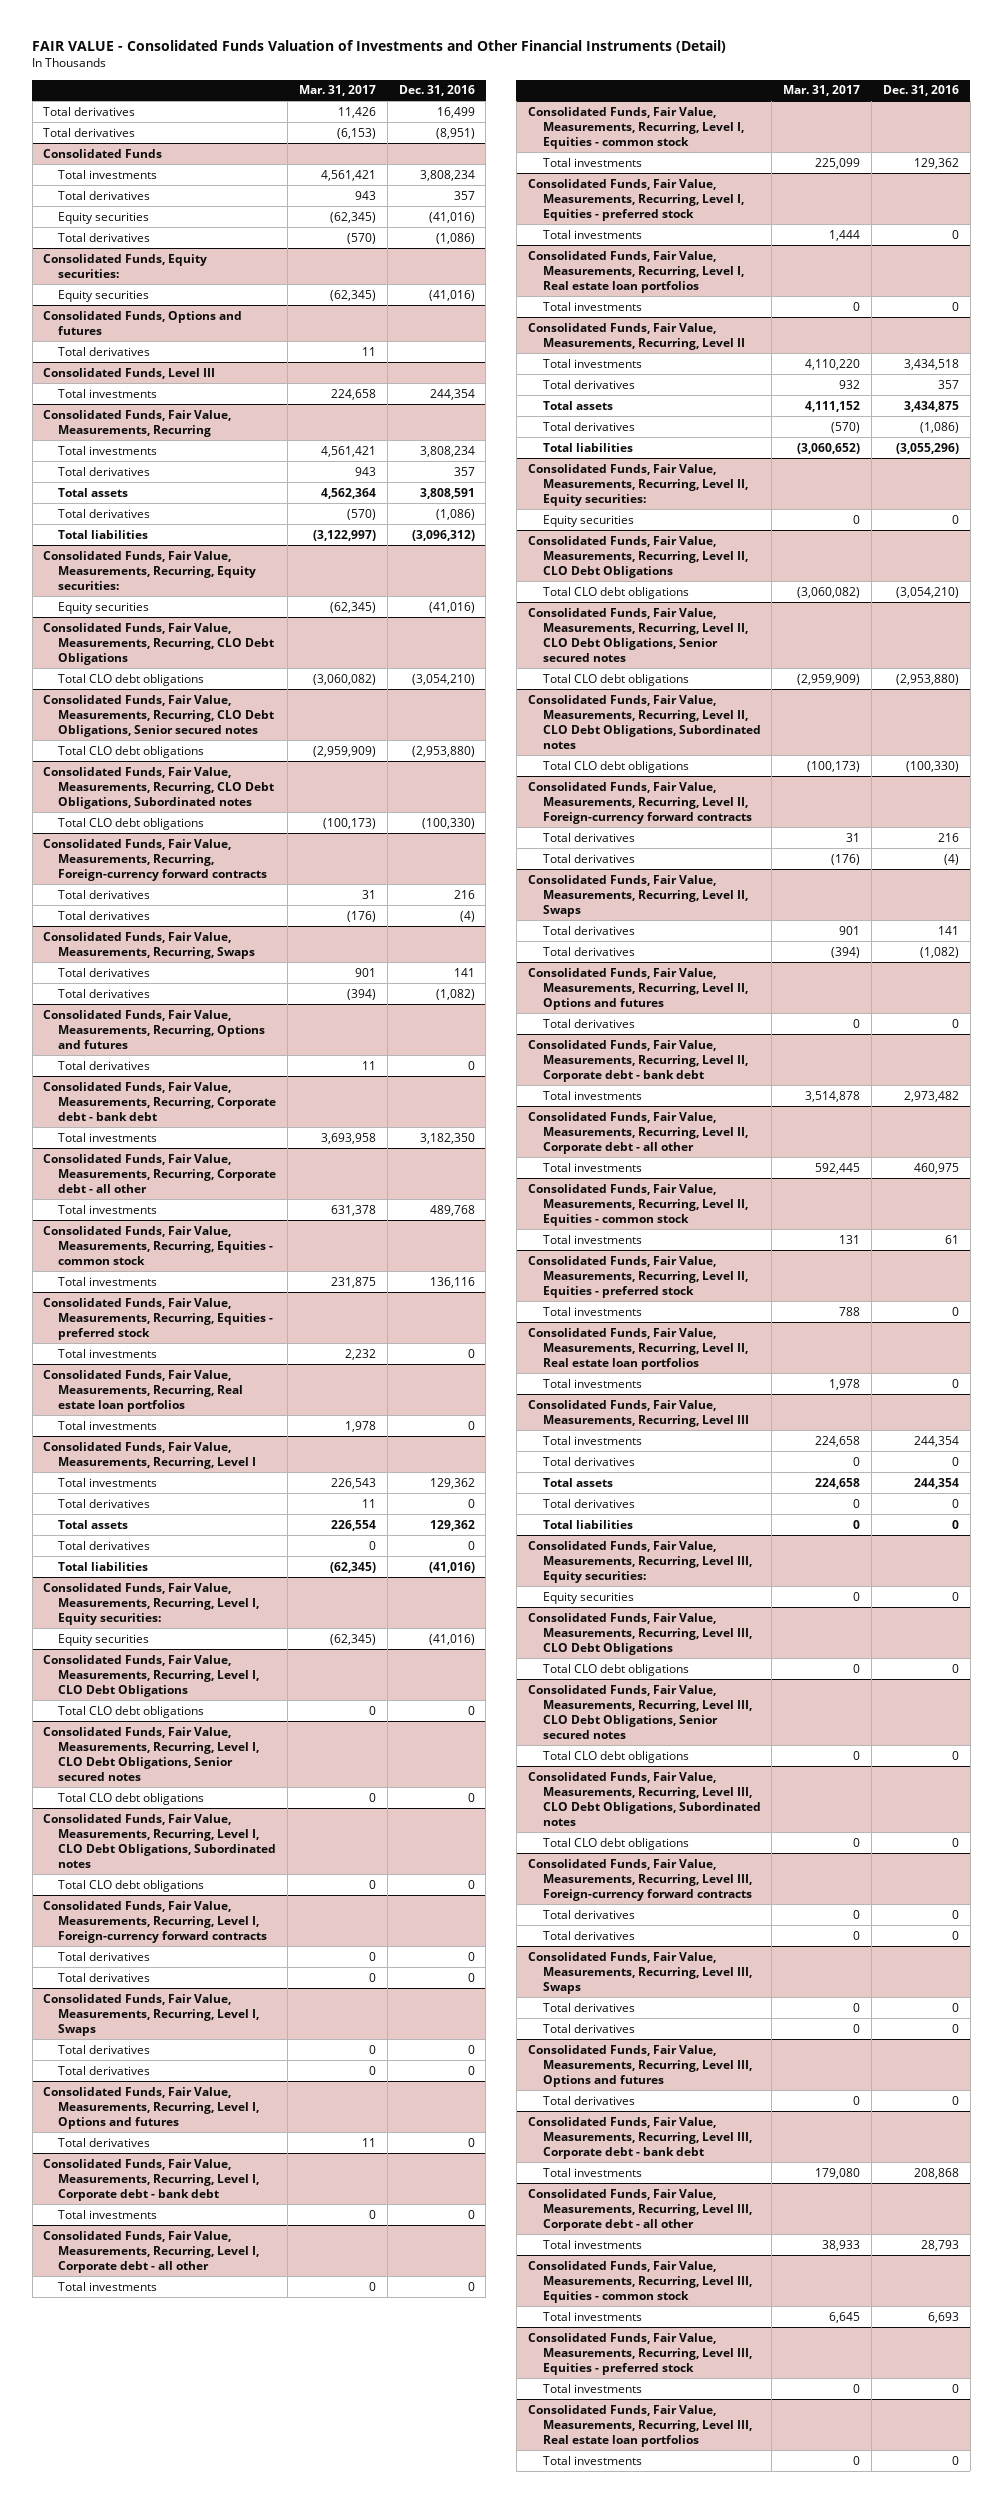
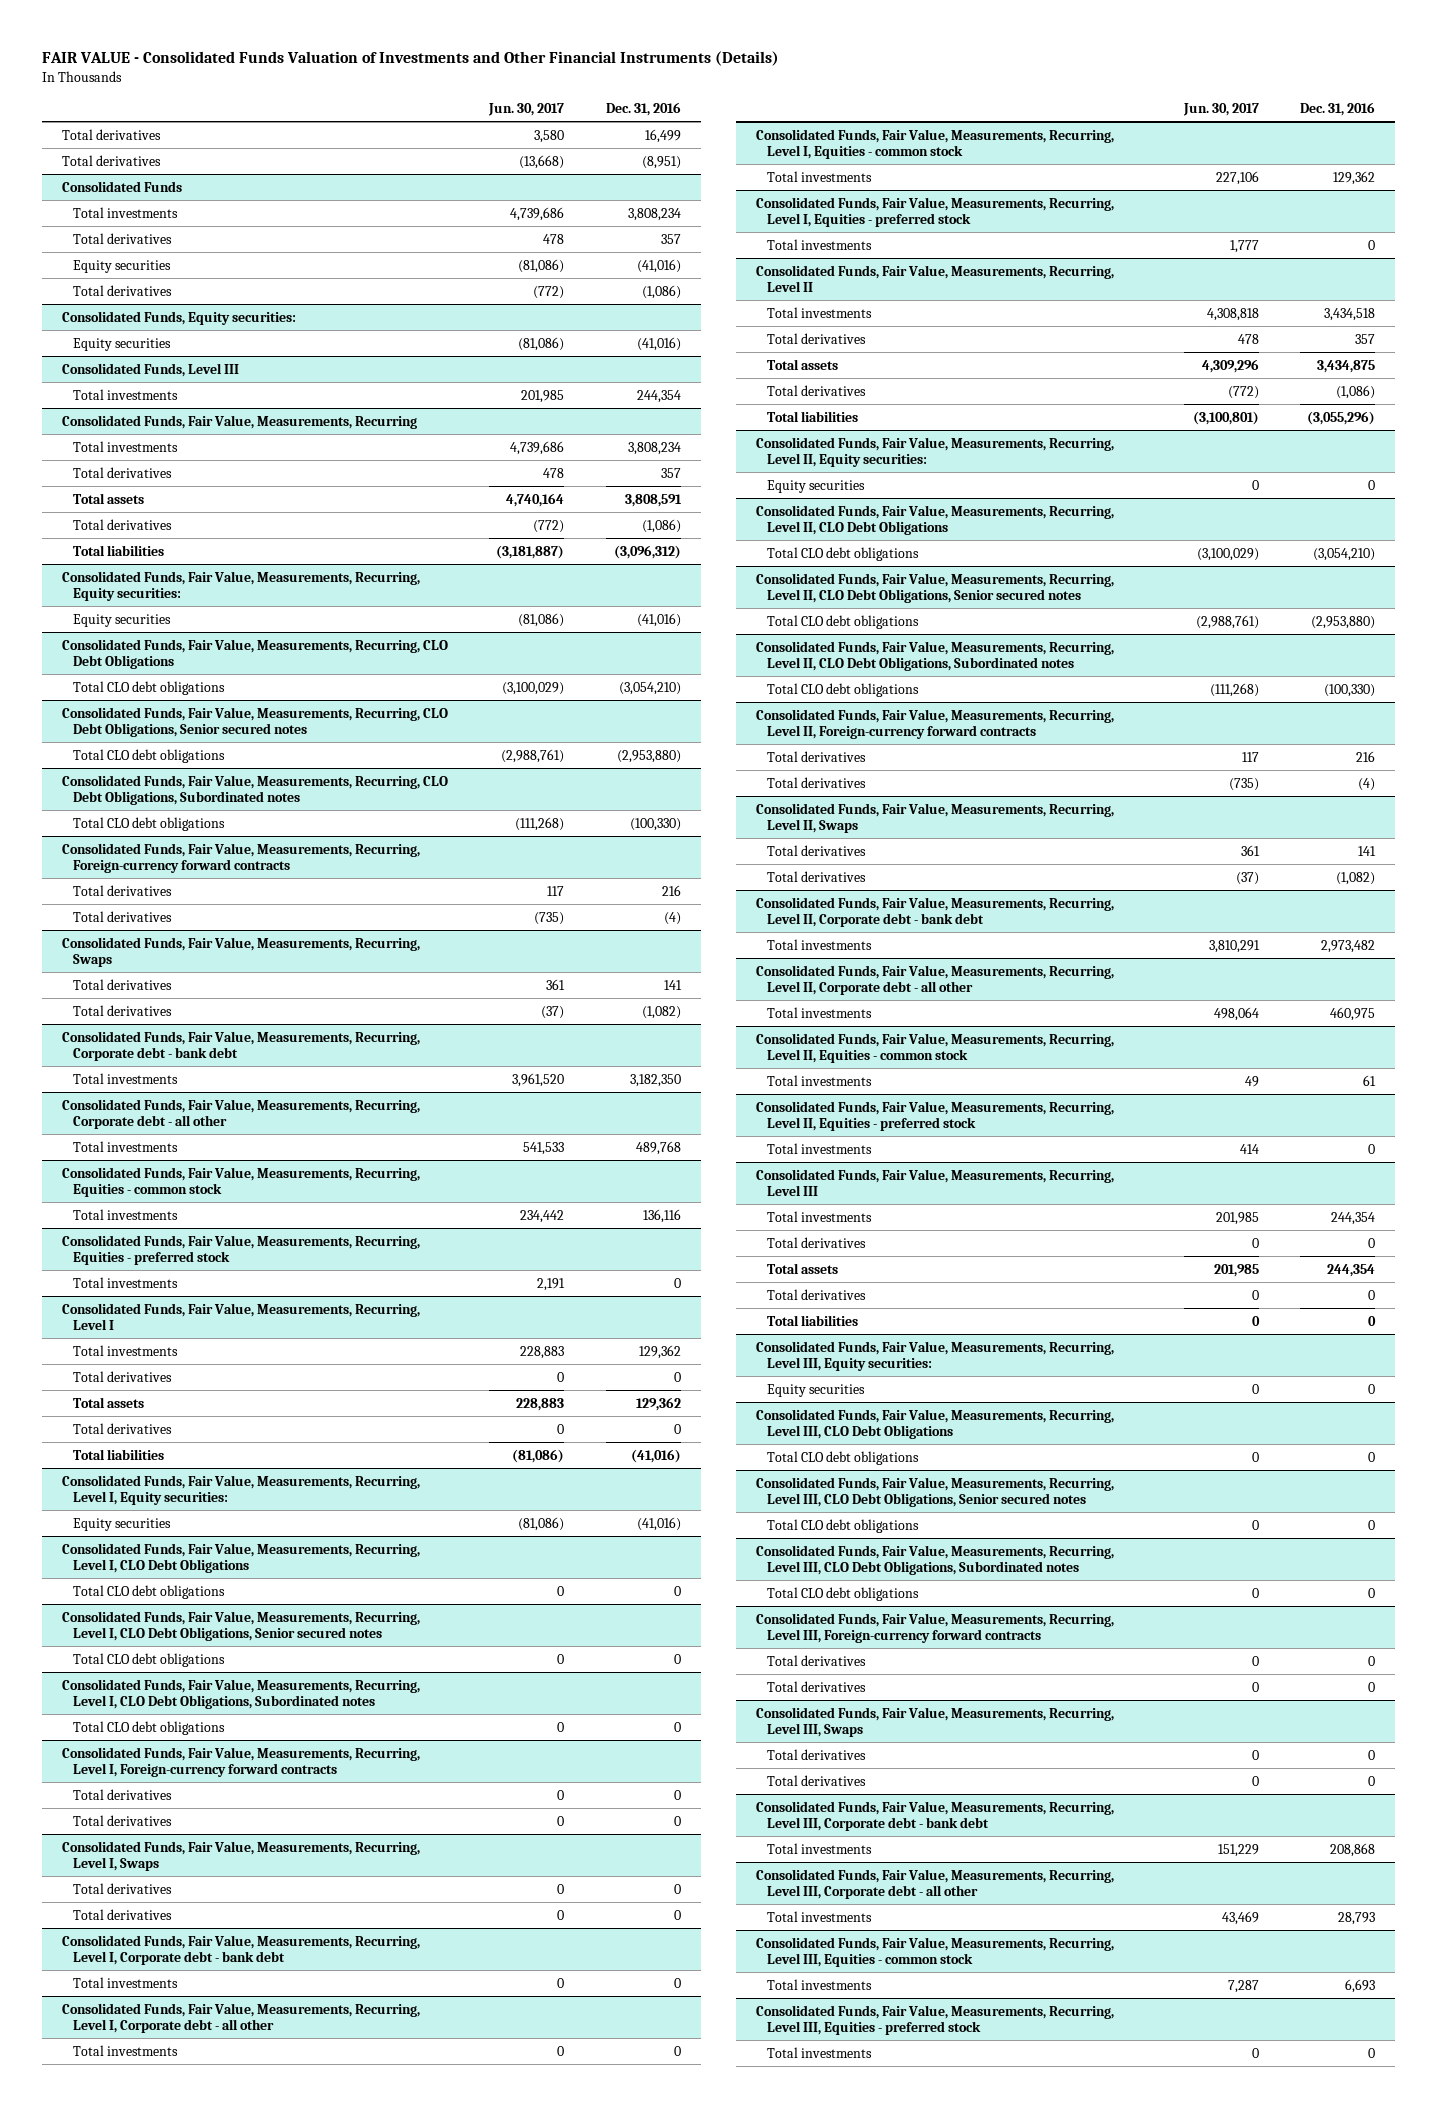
[32,40,727,54] FAIR VALUE - Consolidated Funds Valuation of Investments and Other Financial Instruments (Detail) -> [41,51,779,67] FAIR VALUE - Consolidated Funds Valuation of Investments and Other Financial Instruments (Details)
[299,85,377,97] Mar. 31, 2017 -> none
none -> [488,103,565,117] Jun. 30, 2017
[43,310,243,335] Consolidated Funds, Options and futures -> none
[58,346,151,356] Total derivatives -> none
[43,1009,266,1049] Consolidated Funds, Fair Value, Measurements, Recurring, Options and futures -> none
[58,1060,151,1070] Total derivatives -> none
[43,1369,244,1412] Consolidated Funds, Fair Value, Measurements, Recurring, Real estate loan portfolios -> none
[58,1420,158,1430] Total investments -> none
[43,2086,260,2129] Consolidated Funds, Fair Value, Measurements, Recurring, Level I, Options and futures -> none
[58,2137,151,2147] Total derivatives -> none
[527,250,744,293] Consolidated Funds, Fair Value, Measurements, Recurring, Level I, Real estate loan portfolios -> none
[542,301,642,311] Total investments -> none
[527,967,748,1010] Consolidated Funds, Fair Value, Measurements, Recurring, Level II, Options and futures -> none
[542,1018,635,1028] Total derivatives -> none
[527,1327,748,1370] Consolidated Funds, Fair Value, Measurements, Recurring, Level II, Real estate loan portfolios -> none
[542,1378,642,1388] Total investments -> none
[527,2044,752,2087] Consolidated Funds, Fair Value, Measurements, Recurring, Level III, Options and futures -> none
[542,2095,635,2105] Total derivatives -> none
[527,2404,752,2447] Consolidated Funds, Fair Value, Measurements, Recurring, Level III, Real estate loan portfolios -> none
[542,2455,642,2465] Total investments -> none

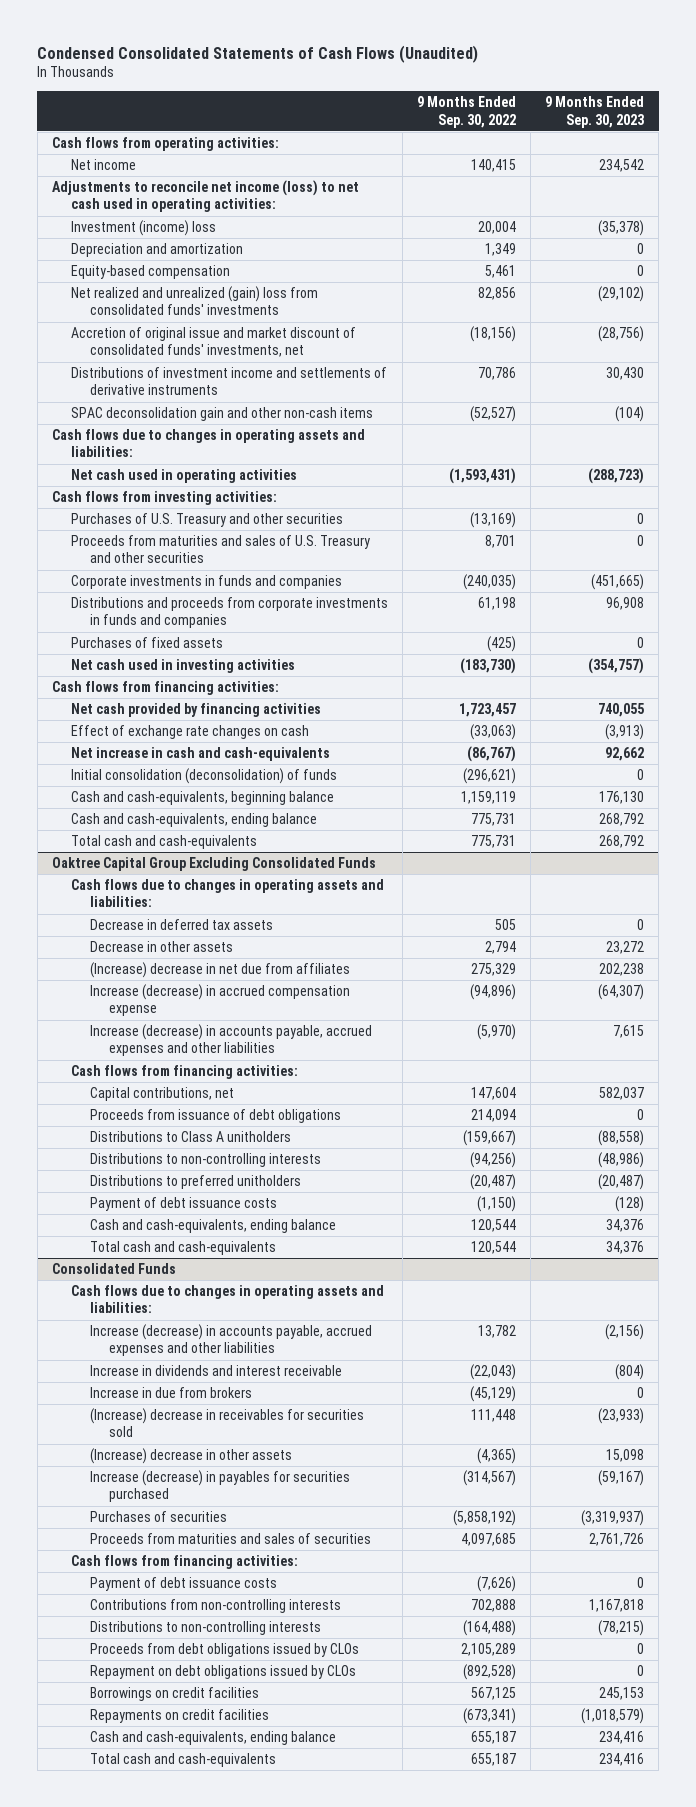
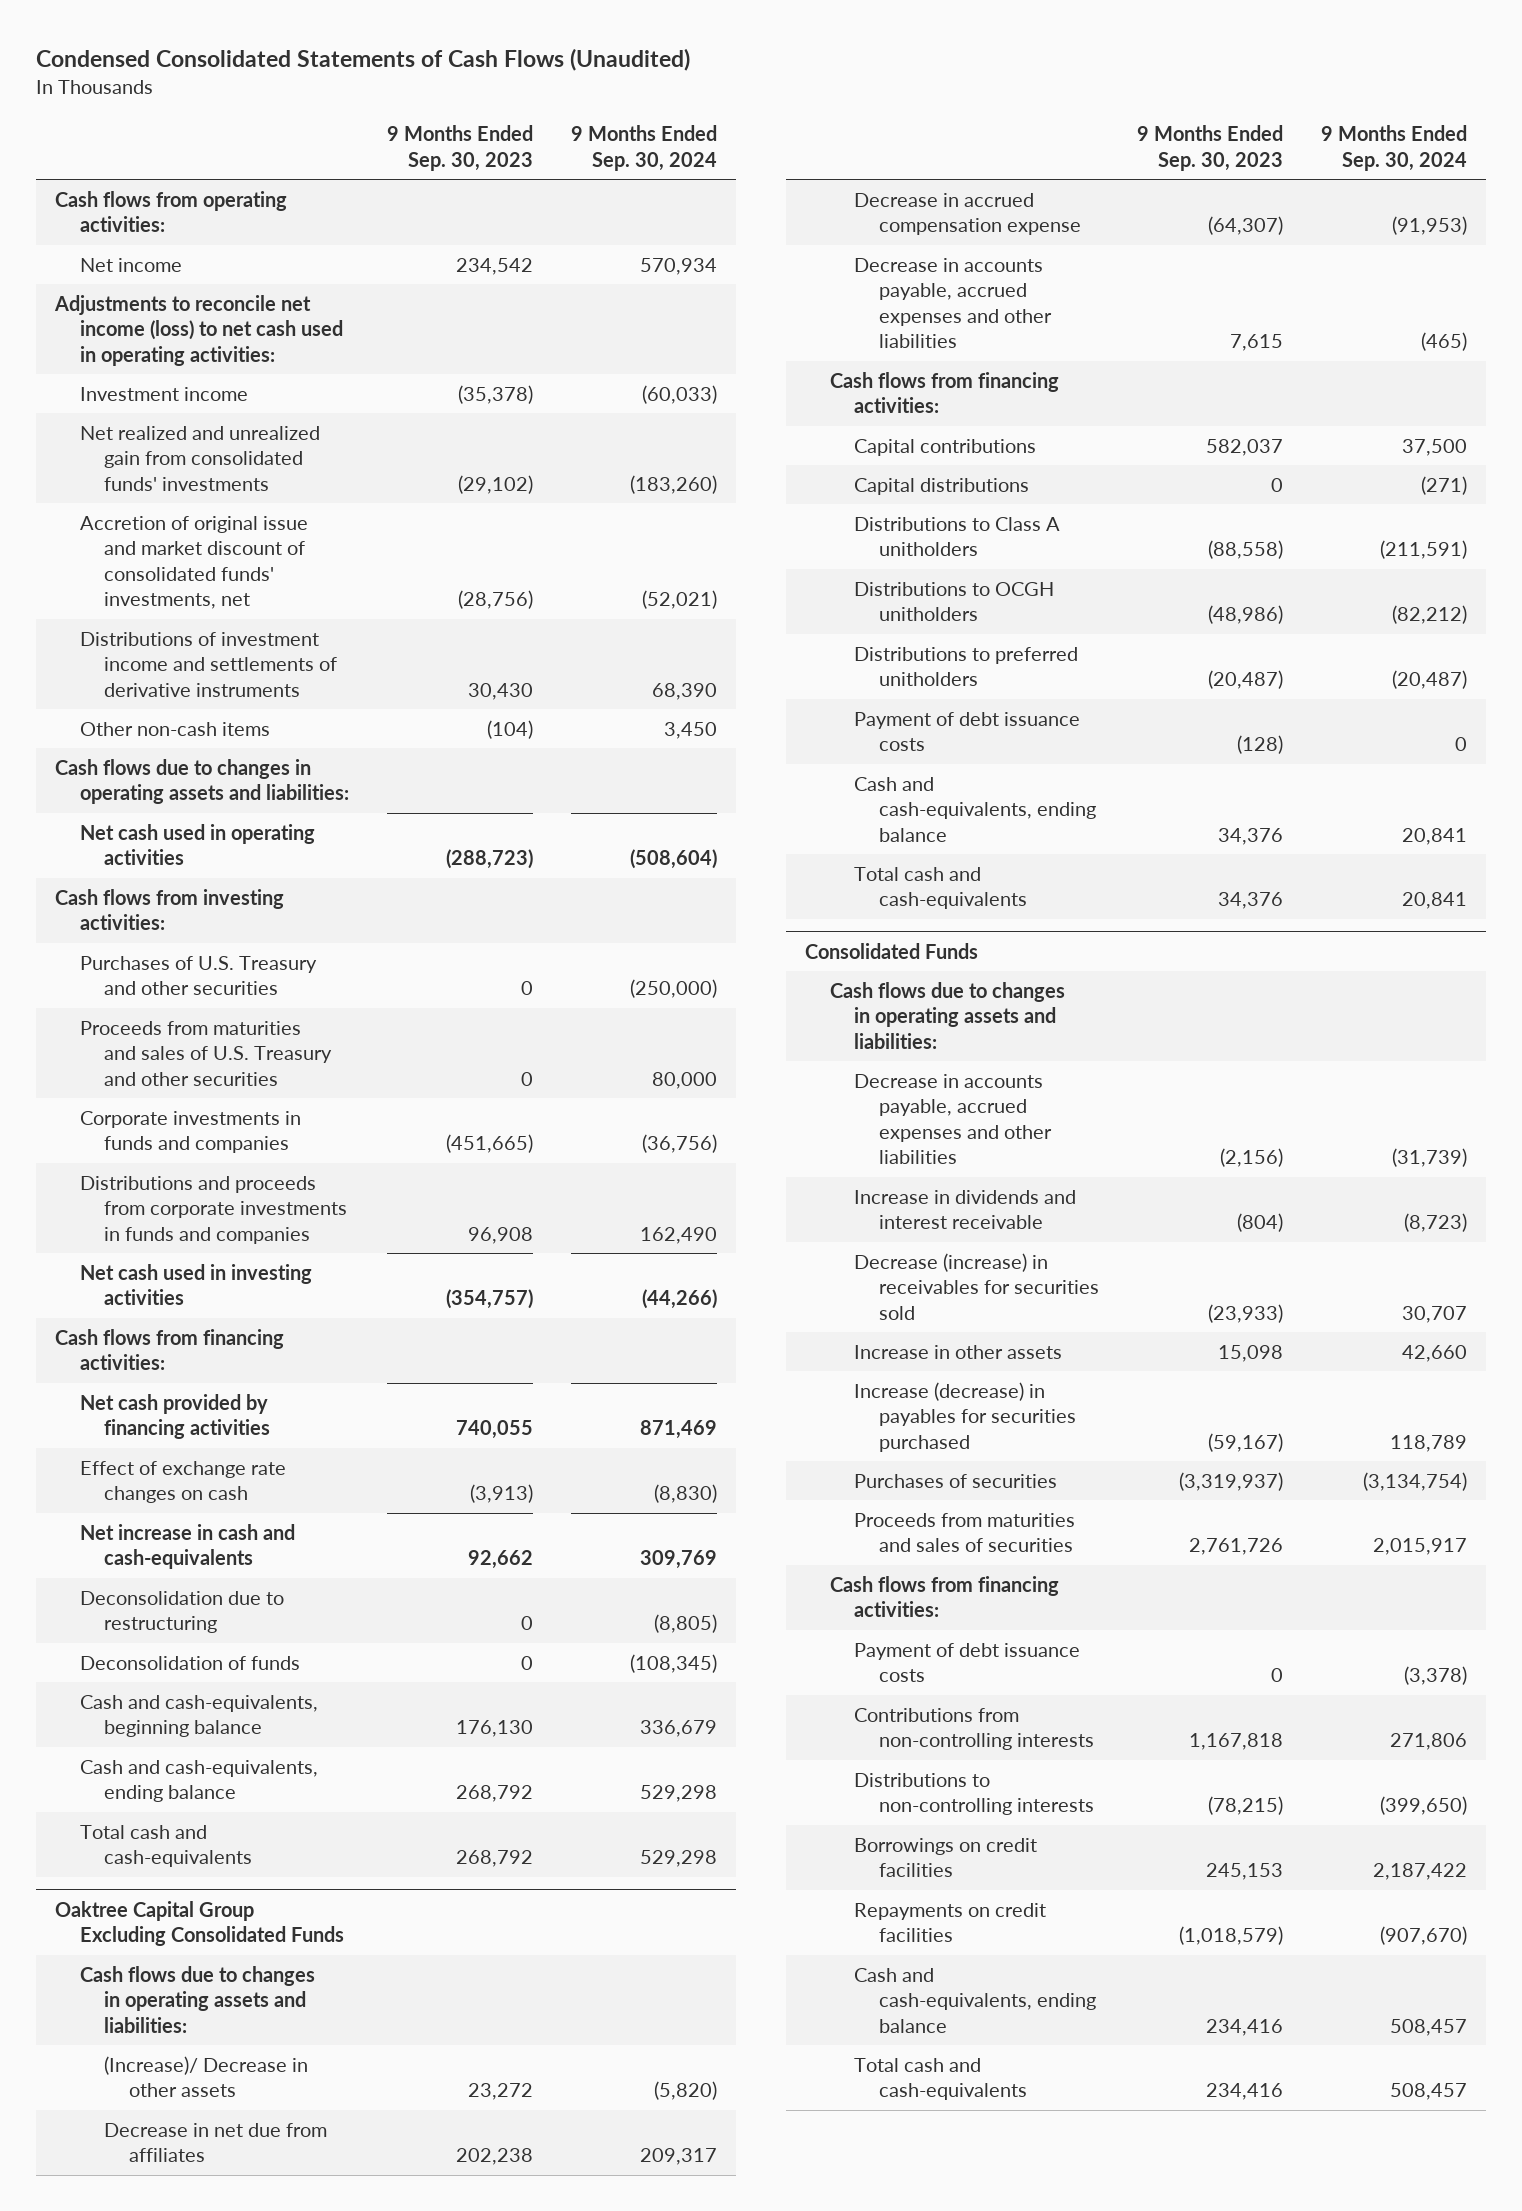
[417,96,517,128] 9 Months Ended Sep. 30, 2022 -> none
none -> [570,125,717,171] 9 Months Ended Sep. 30, 2024
[71,243,244,258] Depreciation and amortization -> none
[71,265,231,280] Equity-based compensation -> none
[71,220,217,237] Investment (income) loss -> [79,386,248,401] Investment income
[71,286,319,316] Net realized and unrealized (gain) loss from consolidated funds' investments -> [79,425,320,491] Net realized and unrealized gain from consolidated funds' investments
[71,407,374,422] SPAC deconsolidation gain and other non-cash items -> [79,721,270,736] Other non-cash items
[71,637,224,649] Purchases of fixed assets -> none
none -> [79,1590,284,1634] Deconsolidation due to restructuring
[71,768,338,785] Initial consolidation (deconsolidation) of funds -> [79,1655,300,1670] Deconsolidation of funds
[90,919,274,931] Decrease in deferred tax assets -> none
[90,941,234,953] Decrease in other assets -> [104,2055,309,2098] (Increase)/ Decrease in other assets
[90,962,351,979] (Increase) decrease in net due from affiliates -> [104,2122,328,2163] Decrease in net due from affiliates
[90,984,351,1017] Increase (decrease) in accrued compensation expense -> [854,192,1081,236] Decrease in accrued compensation expense
[90,1024,373,1057] Increase (decrease) in accounts payable, accrued expenses and other liabilities -> [854,257,1052,349] Decrease in accounts payable, accrued expenses and other liabilities
[90,1109,342,1124] Proceeds from issuance of debt obligations -> none
[90,1087,235,1102] Capital contributions, net -> [854,438,1037,456] Capital contributions
none -> [854,477,1030,495] Capital distributions
[90,1153,322,1168] Distributions to non-controlling interests -> [854,581,1055,622] Distributions to OCGH unitholders
[90,1324,373,1357] Increase (decrease) in accounts payable, accrued expenses and other liabilities -> [854,1073,1052,1165] Decrease in accounts payable, accrued expenses and other liabilities
[90,1387,253,1399] Increase in due from brokers -> none
[90,1408,365,1438] (Increase) decrease in receivables for securities sold -> [854,1252,1099,1320] Decrease (increase) in receivables for securities sold
[90,1448,293,1465] (Increase) decrease in other assets -> [854,1344,1063,1359] Increase in other assets
[90,1643,360,1658] Proceeds from debt obligations issued by CLOs -> none
[90,1665,357,1680] Repayment on debt obligations issued by CLOs -> none

